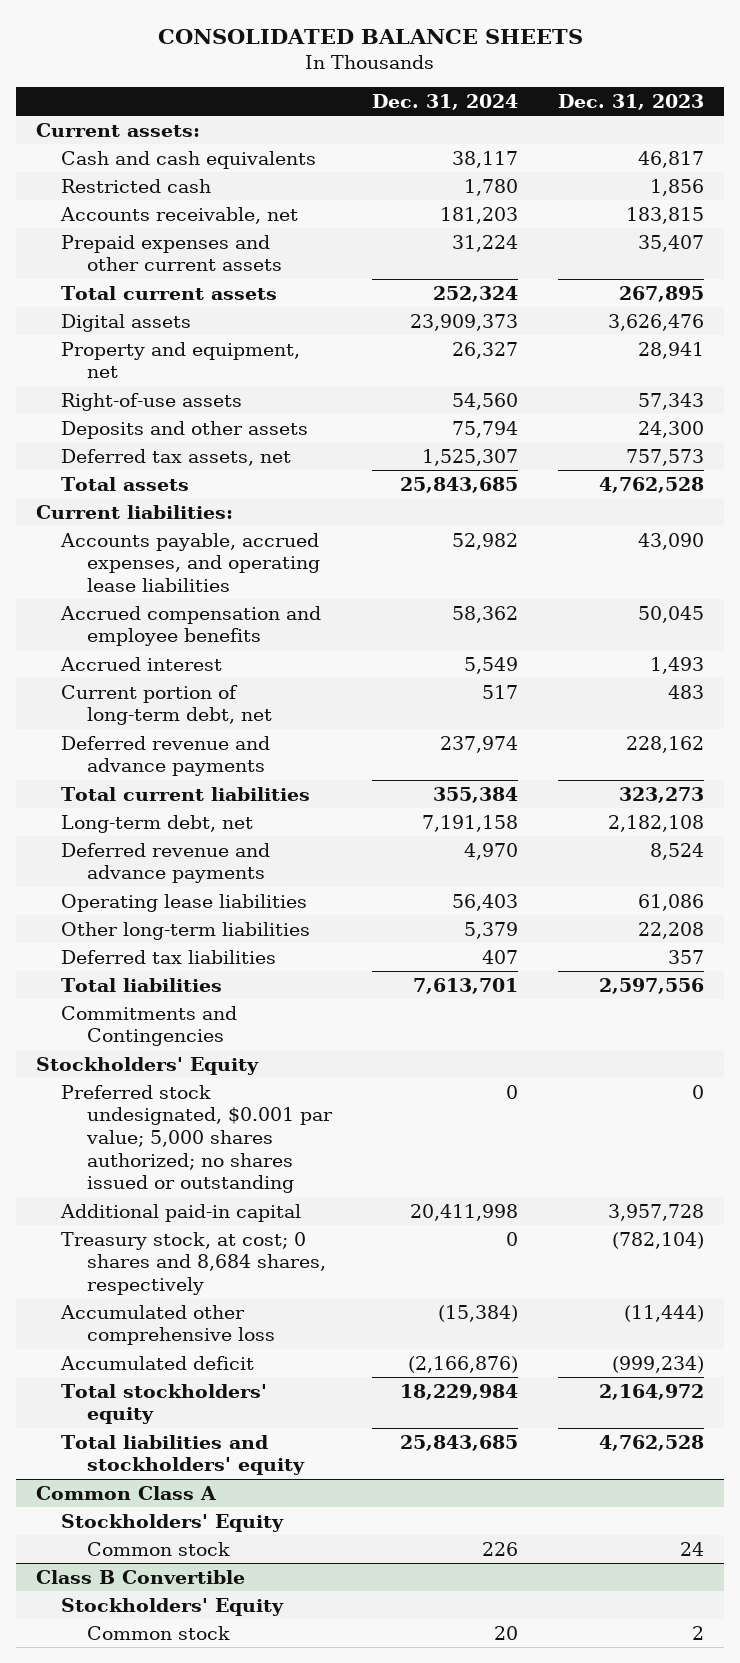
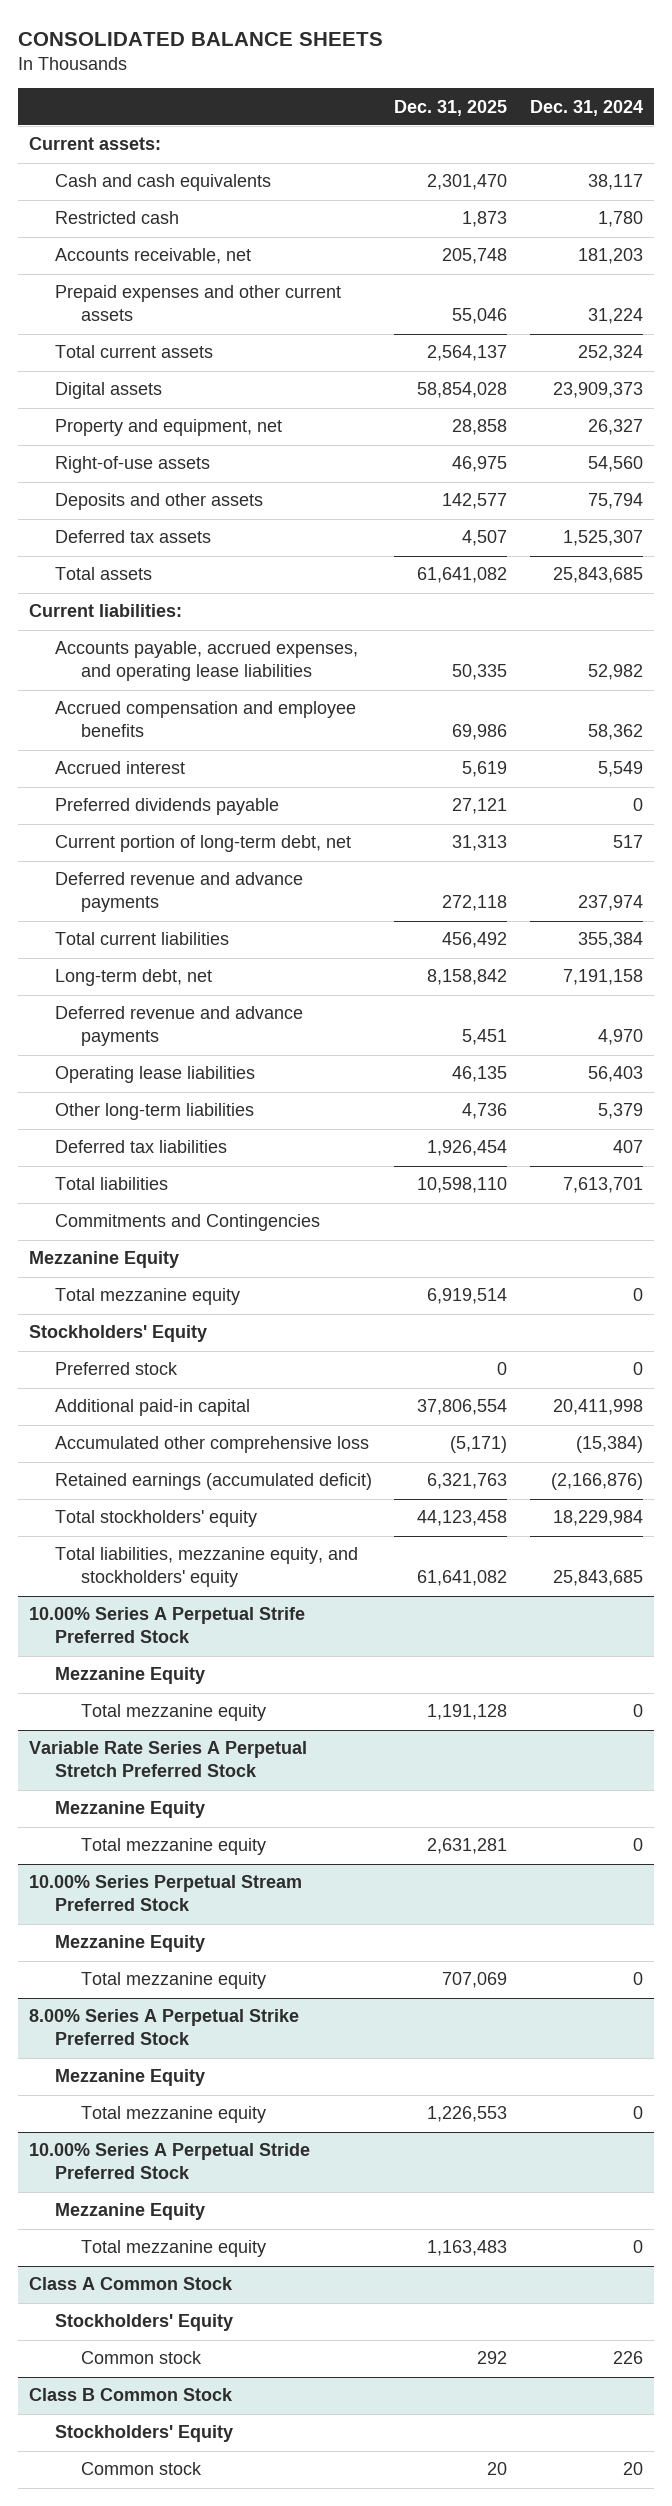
[558,93,705,110] Dec. 31, 2023 -> none
none -> [394,99,508,116] Dec. 31, 2025
[61,448,292,466] Deferred tax assets, net -> [55,530,212,544] Deferred tax assets
none -> [55,798,280,816] Preferred dividends payable
none -> [28,1251,179,1269] Mezzanine Equity
none -> [55,1288,241,1306] Total mezzanine equity
[61,1084,333,1194] Preferred stock undesignated, $0.001 par value; 5,000 shares authorized; no shares issued or outstanding -> [55,1362,179,1376] Preferred stock
[61,1231,326,1295] Treasury stock, at cost; 0 shares and 8,684 shares, respectively -> none
[60,1355,255,1370] Accumulated deficit -> [55,1473,373,1491] Retained earnings (accumulated deficit)
[61,1434,305,1476] Total liabilities and stockholders' equity -> [55,1547,359,1588] Total liabilities, mezzanine equity, and stockholders' equity
none -> [28,1607,305,1644] 10.00% Series A Perpetual Strife Preferred Stock
none -> [55,1667,206,1685] Mezzanine Equity
none -> [81,1704,267,1722] Total mezzanine equity
none -> [28,1741,307,1778] Variable Rate Series A Perpetual Stretch Preferred Stock
none -> [55,1801,206,1819] Mezzanine Equity
none -> [81,1838,267,1856] Total mezzanine equity
none -> [28,1875,302,1912] 10.00% Series Perpetual Stream Preferred Stock
none -> [55,1935,206,1953] Mezzanine Equity
none -> [81,1972,267,1990] Total mezzanine equity
none -> [28,2009,299,2046] 8.00% Series A Perpetual Strike Preferred Stock
none -> [55,2069,206,2087] Mezzanine Equity
none -> [81,2106,267,2124] Total mezzanine equity
none -> [28,2143,310,2180] 10.00% Series A Perpetual Stride Preferred Stock
none -> [55,2203,206,2221] Mezzanine Equity
none -> [81,2240,267,2258] Total mezzanine equity
[36,1485,217,1500] Common Class A -> [28,2277,233,2291] Class A Common Stock
[36,1569,246,1584] Class B Convertible -> [28,2388,233,2402] Class B Common Stock

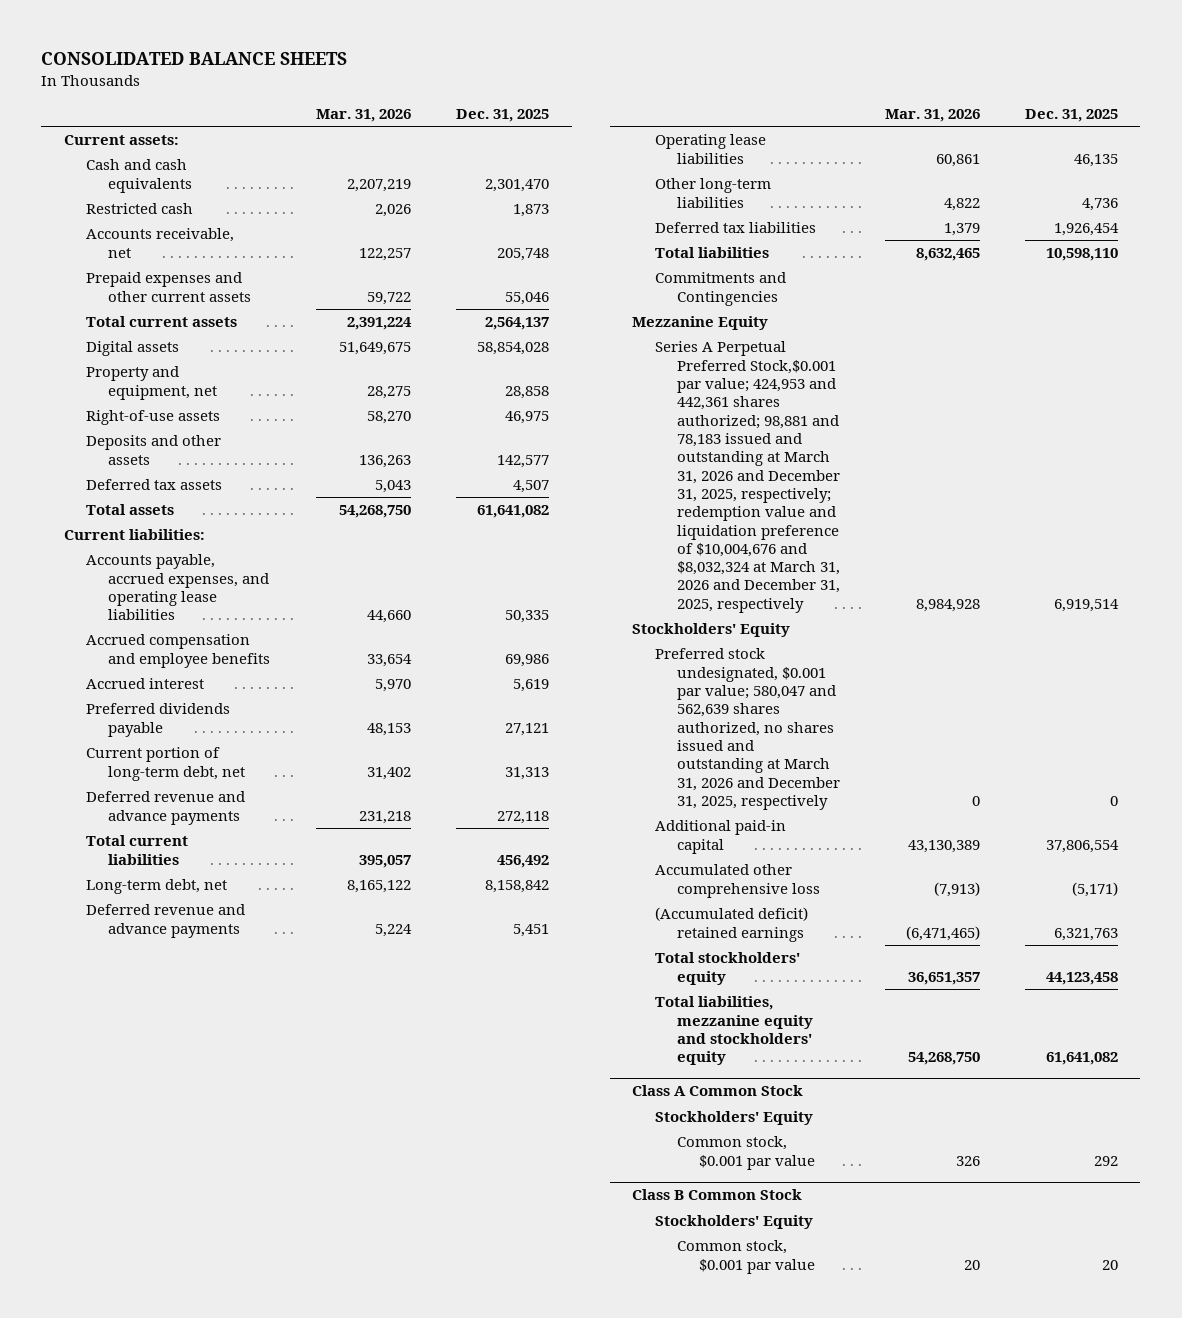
[529,99,643,116] Dec. 31, 2024 -> none
none -> [316,108,412,122] Mar. 31, 2026
[55,1288,241,1306] Total mezzanine equity -> [654,341,840,613] Series A Perpetual Preferred Stock,$0.001 par value; 424,953 and 442,361 shares authorized; 98,881 and 78,183 issued and outstanding at March 31, 2026 and December 31, 2025, respectively; redemption value and liquidation preference of $10,004,676 and $8,032,324 at March 31, 2026 and December 31, 2025, respectively
[55,1362,179,1376] Preferred stock -> [654,648,840,810] Preferred stock undesignated, $0.001 par value; 580,047 and 562,639 shares authorized, no shares issued and outstanding at March 31, 2026 and December 31, 2025, respectively
[55,1473,373,1491] Retained earnings (accumulated deficit) -> [654,907,808,942] (Accumulated deficit) retained earnings
[28,1607,305,1644] 10.00% Series A Perpetual Strife Preferred Stock -> none
[55,1667,206,1685] Mezzanine Equity -> none
[81,1704,267,1722] Total mezzanine equity -> none
[28,1741,307,1778] Variable Rate Series A Perpetual Stretch Preferred Stock -> none
[55,1801,206,1819] Mezzanine Equity -> none
[81,1838,267,1856] Total mezzanine equity -> none
[28,1875,302,1912] 10.00% Series Perpetual Stream Preferred Stock -> none
[55,1935,206,1953] Mezzanine Equity -> none
[81,1972,267,1990] Total mezzanine equity -> none
[28,2009,299,2046] 8.00% Series A Perpetual Strike Preferred Stock -> none
[55,2069,206,2087] Mezzanine Equity -> none
[81,2106,267,2124] Total mezzanine equity -> none
[28,2143,310,2180] 10.00% Series A Perpetual Stride Preferred Stock -> none
[55,2203,206,2221] Mezzanine Equity -> none
[81,2240,267,2258] Total mezzanine equity -> none
[55,1547,359,1588] Total liabilities, mezzanine equity, and stockholders' equity -> [654,996,813,1066] Total liabilities, mezzanine equity and stockholders' equity
[81,2351,203,2365] Common stock -> [676,1136,815,1170] Common stock, $0.001 par value
[81,2462,203,2476] Common stock -> [676,1240,815,1274] Common stock, $0.001 par value

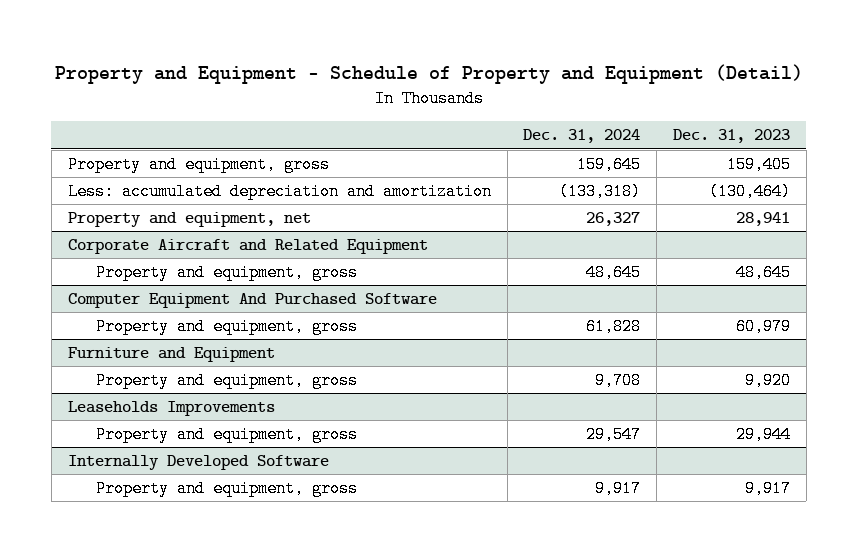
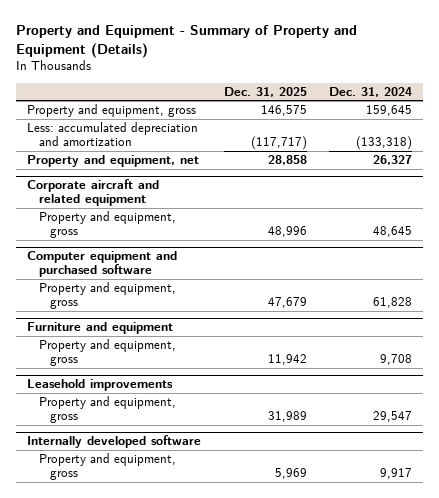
[54,64,803,85] Property and Equipment - Schedule of Property and Equipment (Detail) -> [15,24,357,58] Property and Equipment - Summary of Property and Equipment (Details)
[673,129,791,144] Dec. 31, 2023 -> none
none -> [223,86,307,97] Dec. 31, 2025
[67,239,428,255] Corporate Aircraft and Related Equipment -> [26,179,159,207] Corporate aircraft and related equipment
[67,293,437,309] Computer Equipment And Purchased Software -> [26,251,177,278] Computer equipment and purchased software
[67,347,275,363] Furniture and Equipment -> [26,322,173,335] Furniture and equipment
[67,401,275,417] Leaseholds Improvements -> [26,379,173,392] Leasehold improvements
[67,455,329,471] Internally Developed Software -> [26,435,201,449] Internally developed software

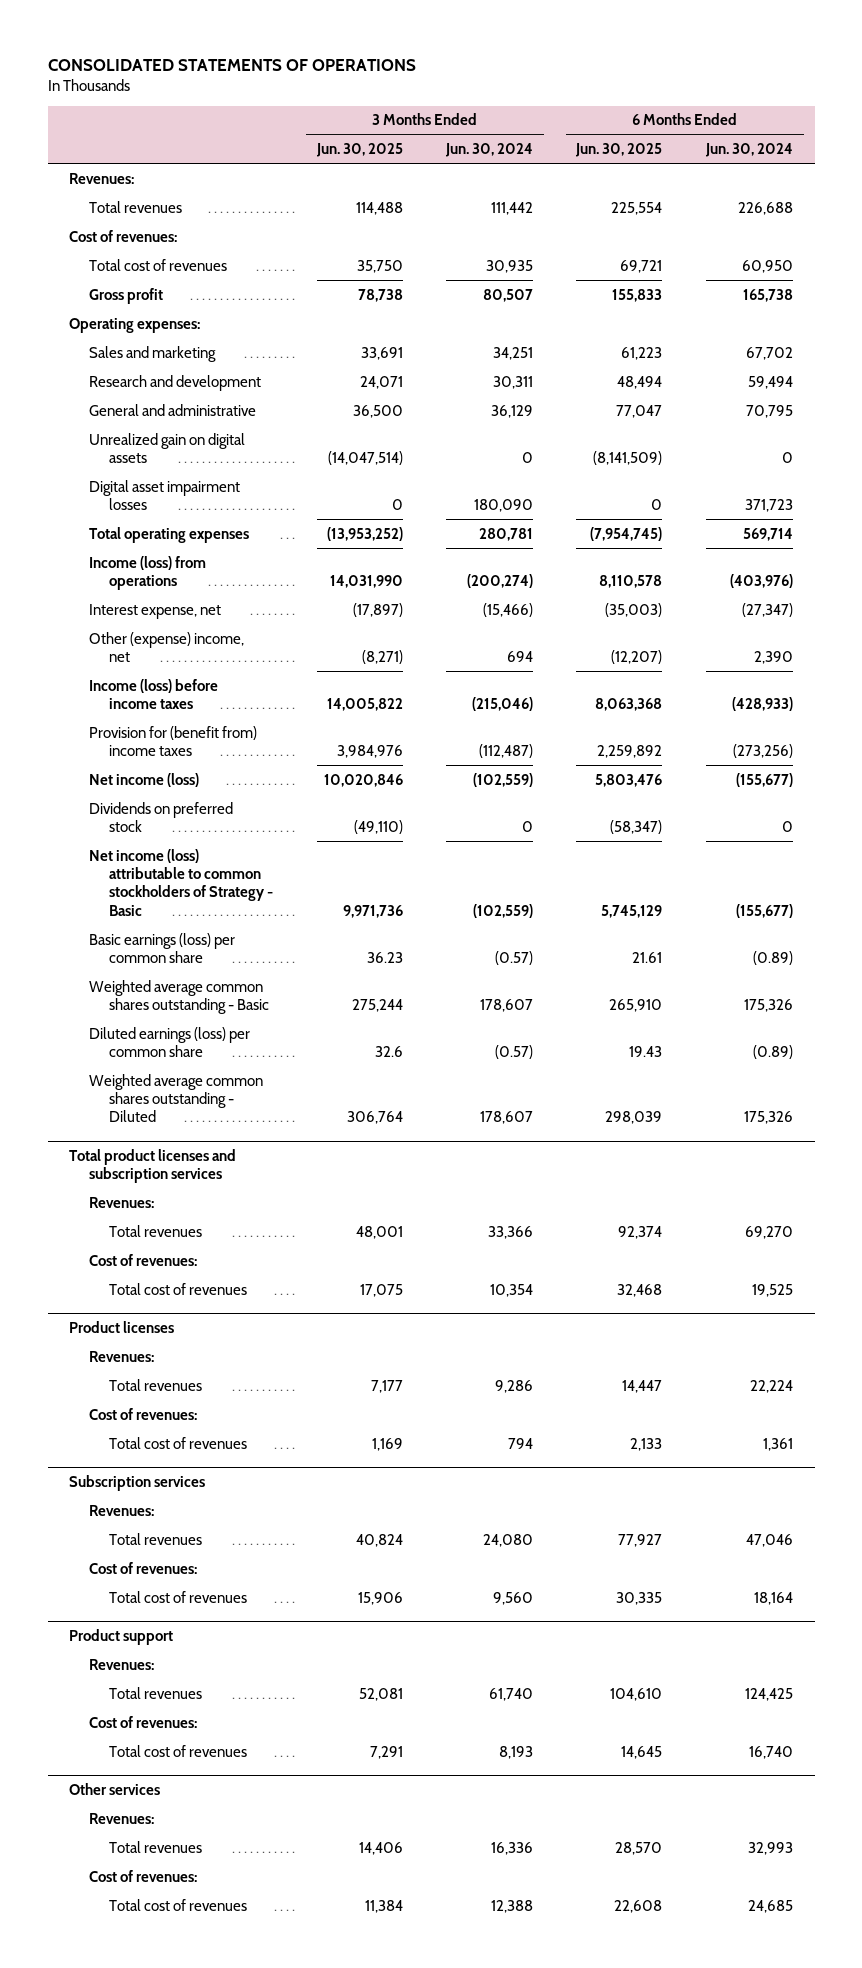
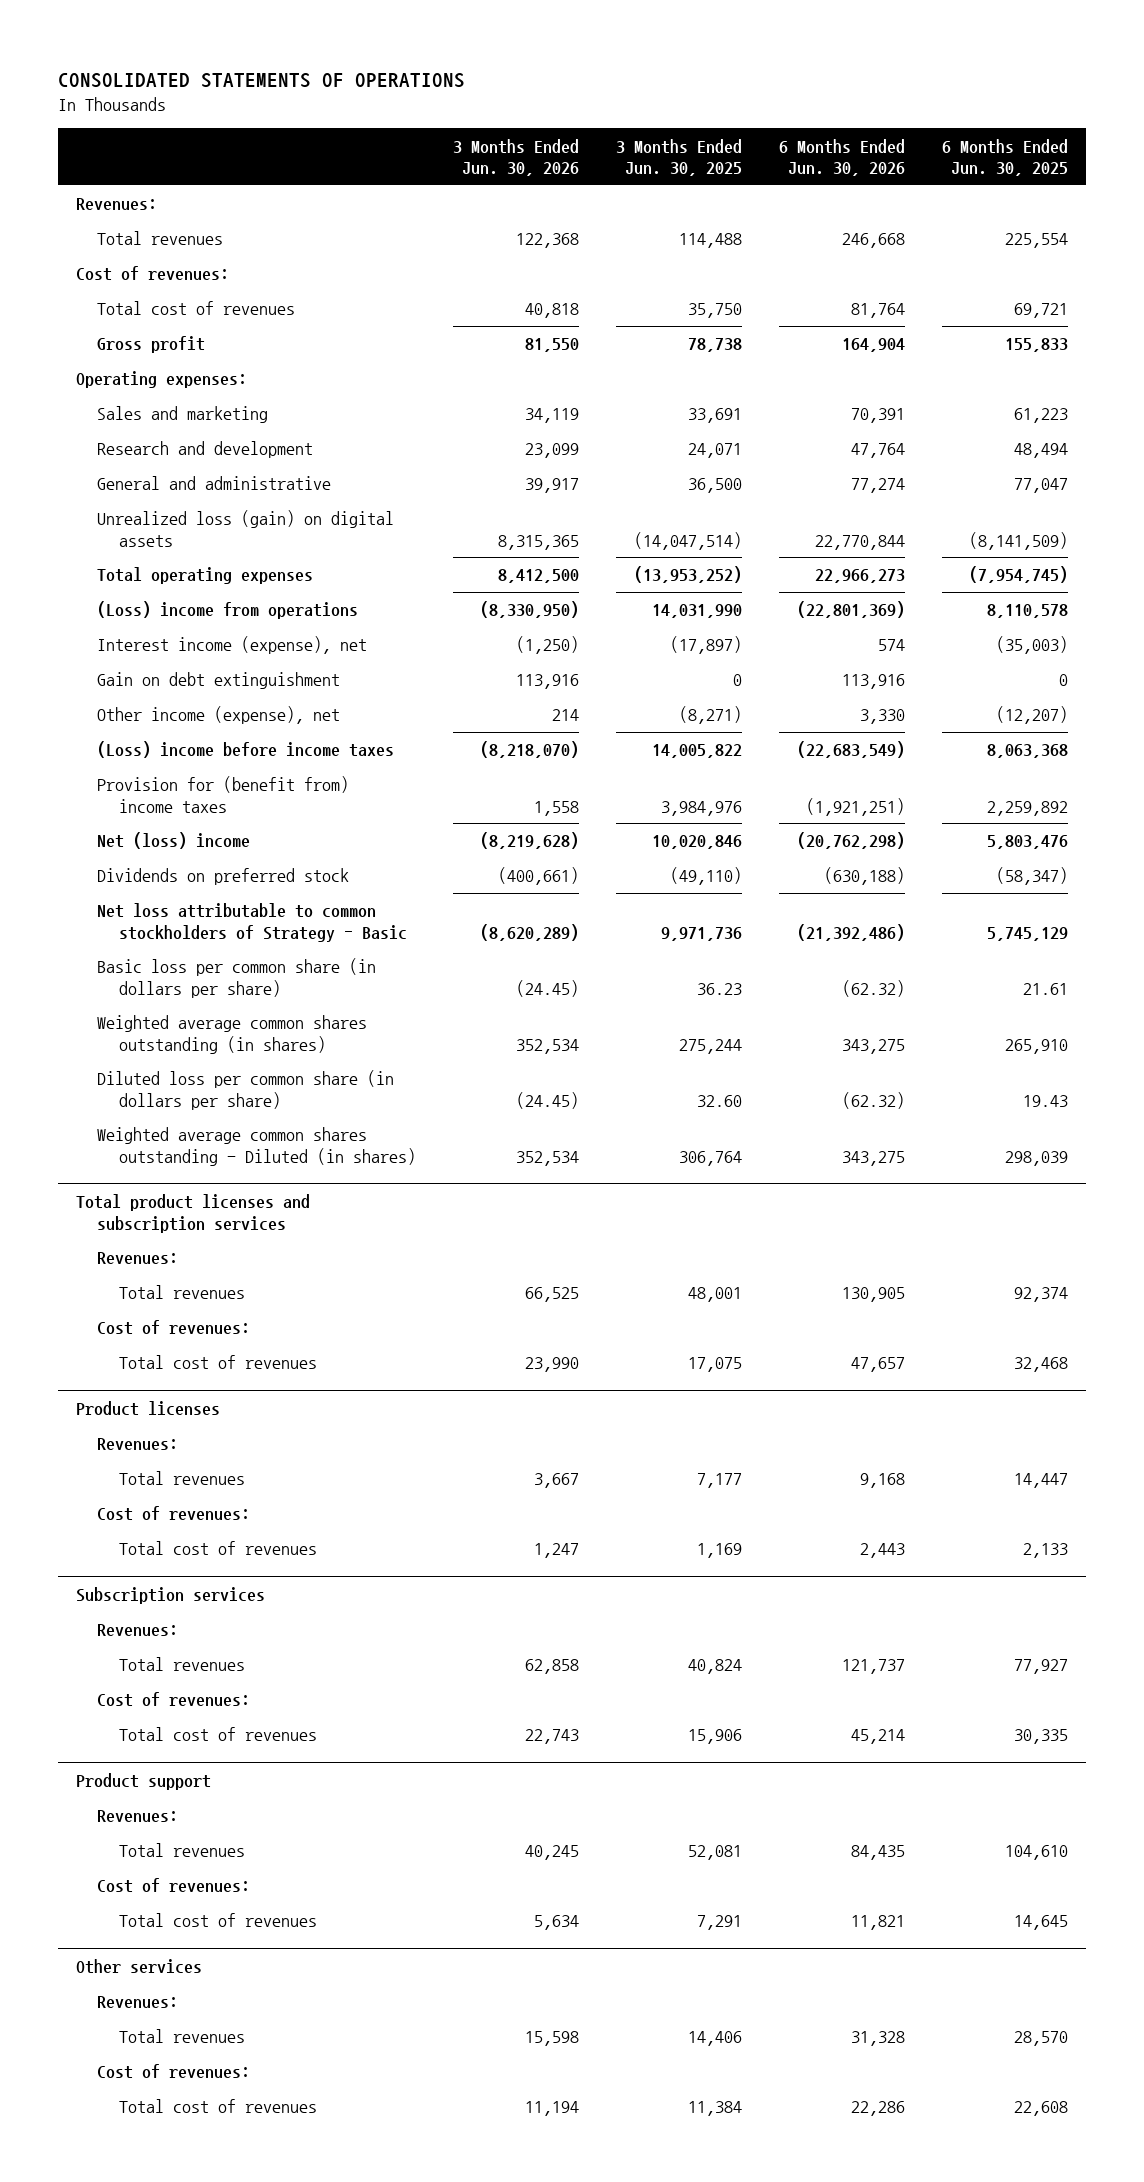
[445,143,534,158] Jun. 30, 2024 -> none
[704,143,793,158] Jun. 30, 2024 -> none
none -> [452,138,579,177] 3 Months Ended Jun. 30, 2026
none -> [778,138,905,177] 6 Months Ended Jun. 30, 2026
[89,479,241,510] Digital asset impairment losses -> none
[89,432,246,463] Unrealized gain on digital assets -> [97,510,395,547] Unrealized loss (gain) on digital assets
[89,555,207,590] Income (loss) from operations -> [97,601,359,620] (Loss) income from operations
[89,603,222,619] Interest expense, net -> [97,636,368,655] Interest income (expense), net
none -> [97,672,341,690] Gain on debt extinguishment
[89,631,245,662] Other (expense) income, net -> [97,706,341,725] Other income (expense), net
[89,678,219,709] Income (loss) before income taxes -> [97,741,395,759] (Loss) income before income taxes
[89,772,200,787] Net income (loss) -> [97,832,251,850] Net (loss) income
[89,848,274,916] Net income (loss) attributable to common stockholders of Strategy - Basic -> [97,903,407,942] Net loss attributable to common stockholders of Strategy - Basic
[89,932,236,963] Basic earnings (loss) per common share -> [97,958,377,998] Basic loss per common share (in dollars per share)
[89,979,270,1014] Weighted average common shares outstanding - Basic -> [97,1015,368,1054] Weighted average common shares outstanding (in shares)
[89,1026,251,1057] Diluted earnings (loss) per common share -> [97,1070,395,1110] Diluted loss per common share (in dollars per share)
[374,1045,403,1057] 32.6 -> [696,1094,742,1107] 32.60
[89,1073,264,1123] Weighted average common shares outstanding - Diluted -> [97,1127,416,1166] Weighted average common shares outstanding - Diluted (in shares)

